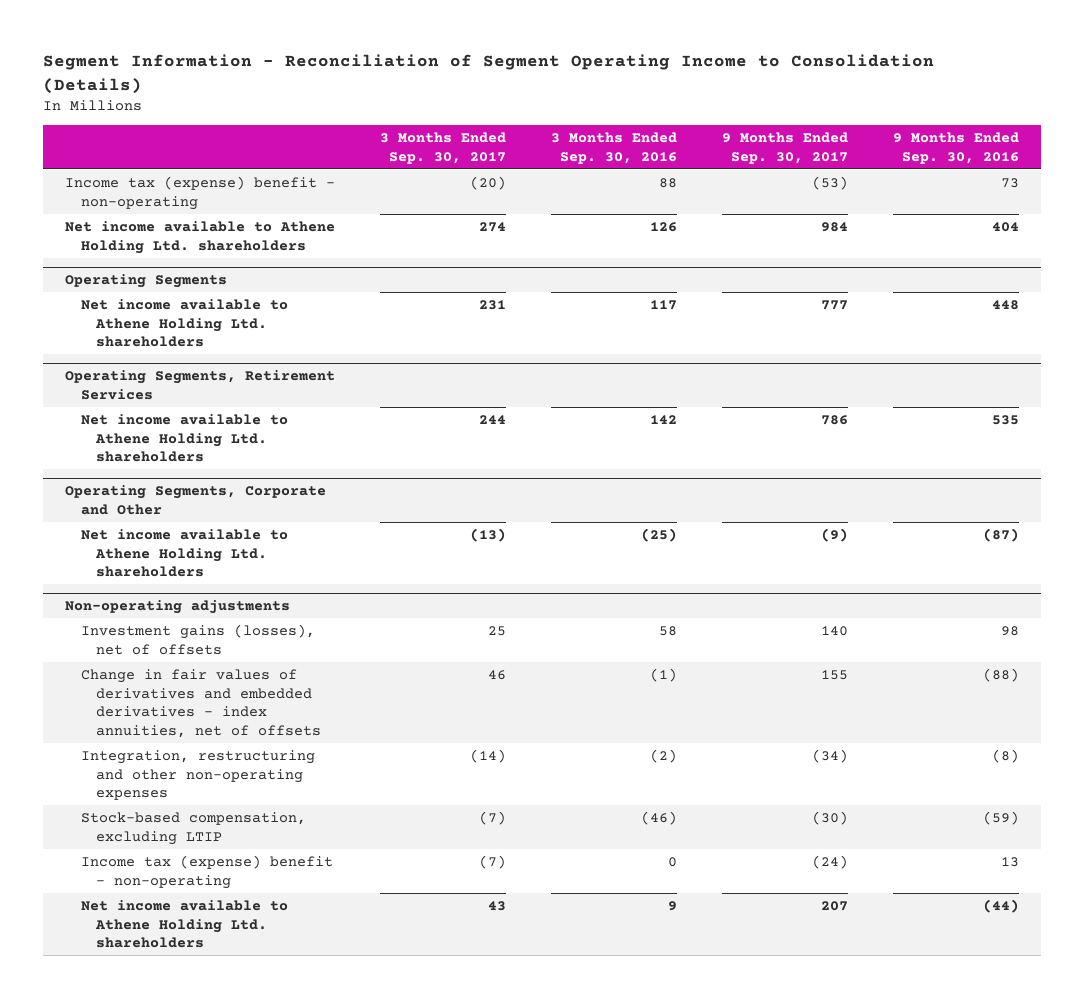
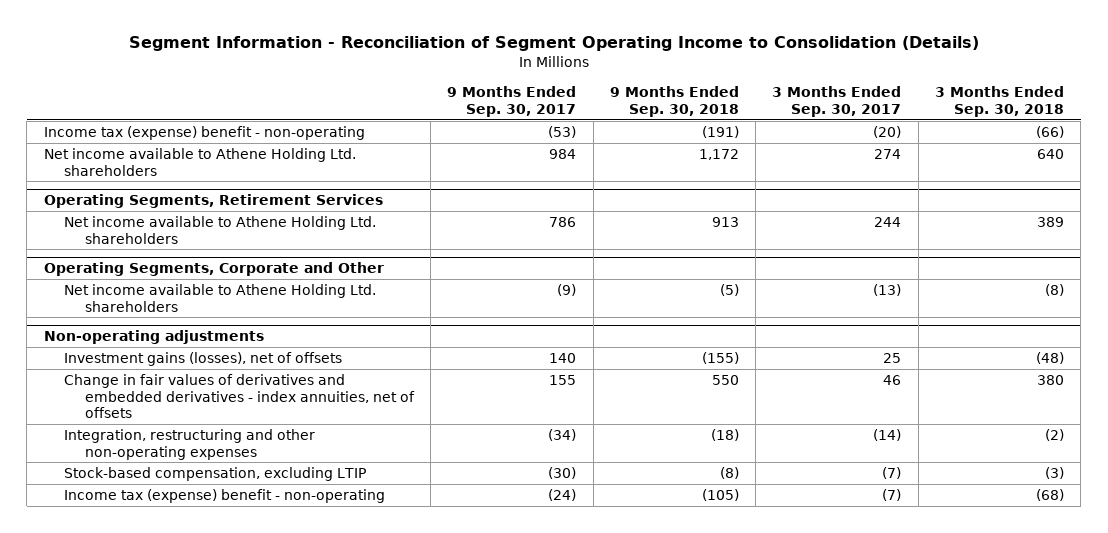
[551,132,678,164] 3 Months Ended Sep. 30, 2016 -> none
[893,132,1020,164] 9 Months Ended Sep. 30, 2016 -> none
none -> [609,86,739,117] 9 Months Ended Sep. 30, 2018
none -> [935,86,1065,117] 3 Months Ended Sep. 30, 2018
[65,274,228,289] Operating Segments -> none
[80,298,288,348] Net income available to Athene Holding Ltd. shareholders -> none
[80,899,288,949] Net income available to Athene Holding Ltd. shareholders -> none

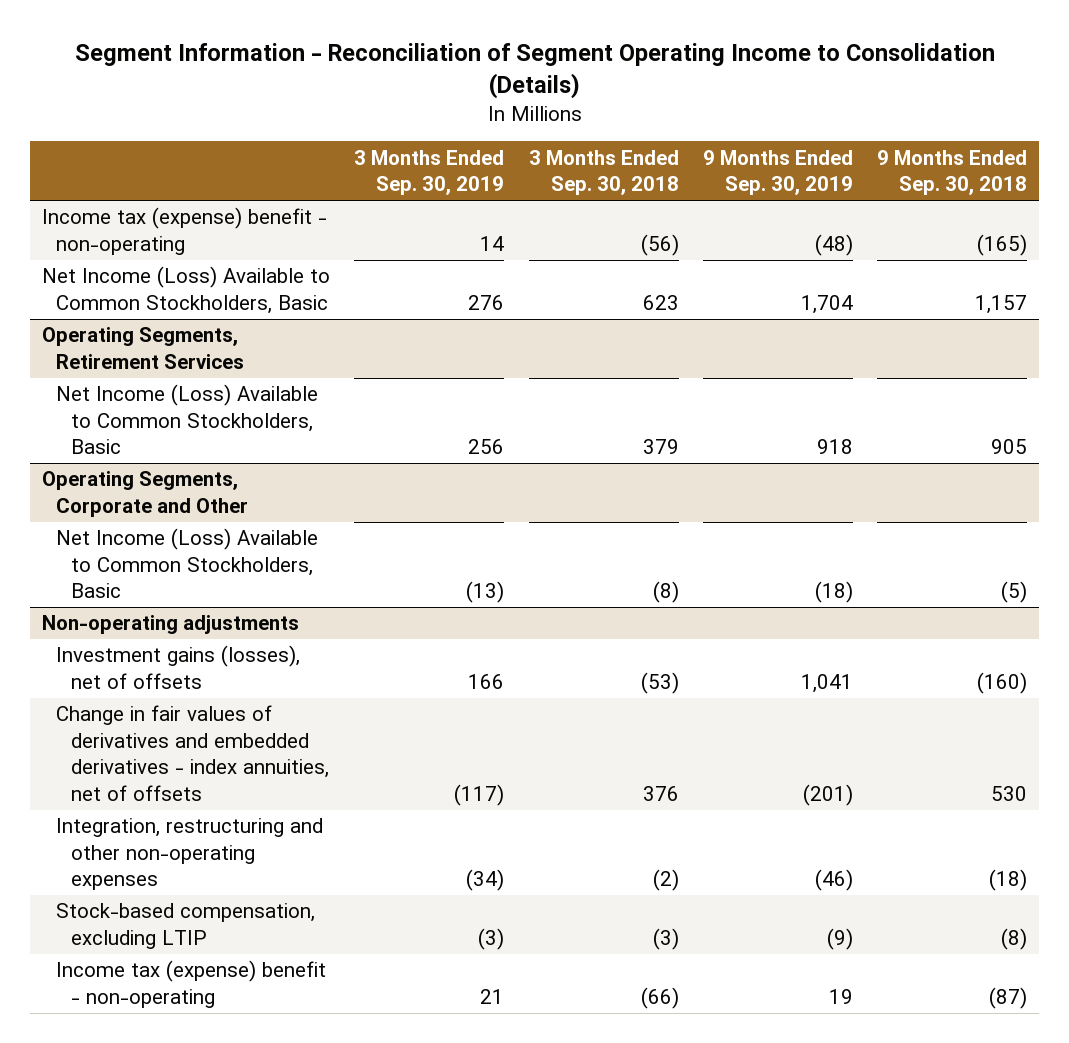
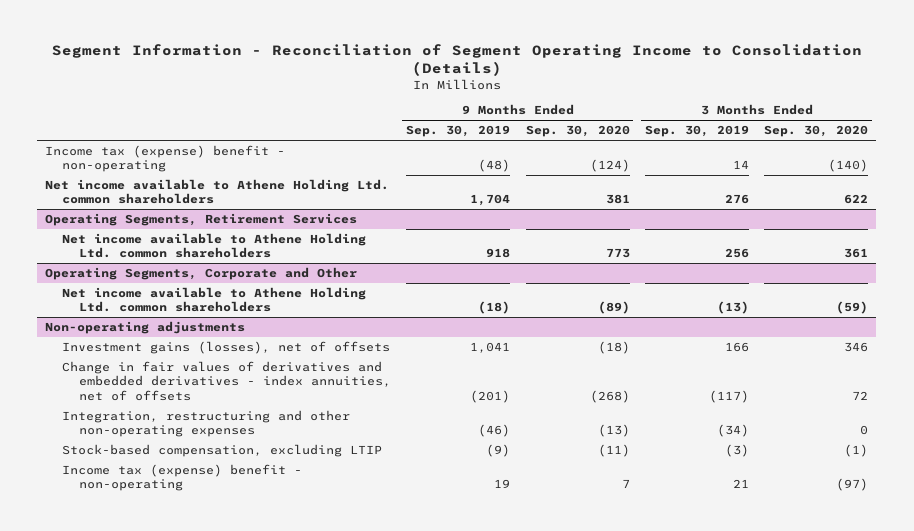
[528,149,679,196] 3 Months Ended Sep. 30, 2018 -> none
[877,149,1028,196] 9 Months Ended Sep. 30, 2018 -> none
none -> [525,125,630,138] Sep. 30, 2020
none -> [764,125,869,138] Sep. 30, 2020
[41,266,330,314] Net Income (Loss) Available to Common Stockholders, Basic -> [45,178,390,205] Net income available to Athene Holding Ltd. common shareholders
[56,384,319,455] Net Income (Loss) Available to Common Stockholders, Basic -> [61,232,366,259] Net income available to Athene Holding Ltd. common shareholders
[56,528,319,599] Net Income (Loss) Available to Common Stockholders, Basic -> [61,286,366,313] Net income available to Athene Holding Ltd. common shareholders

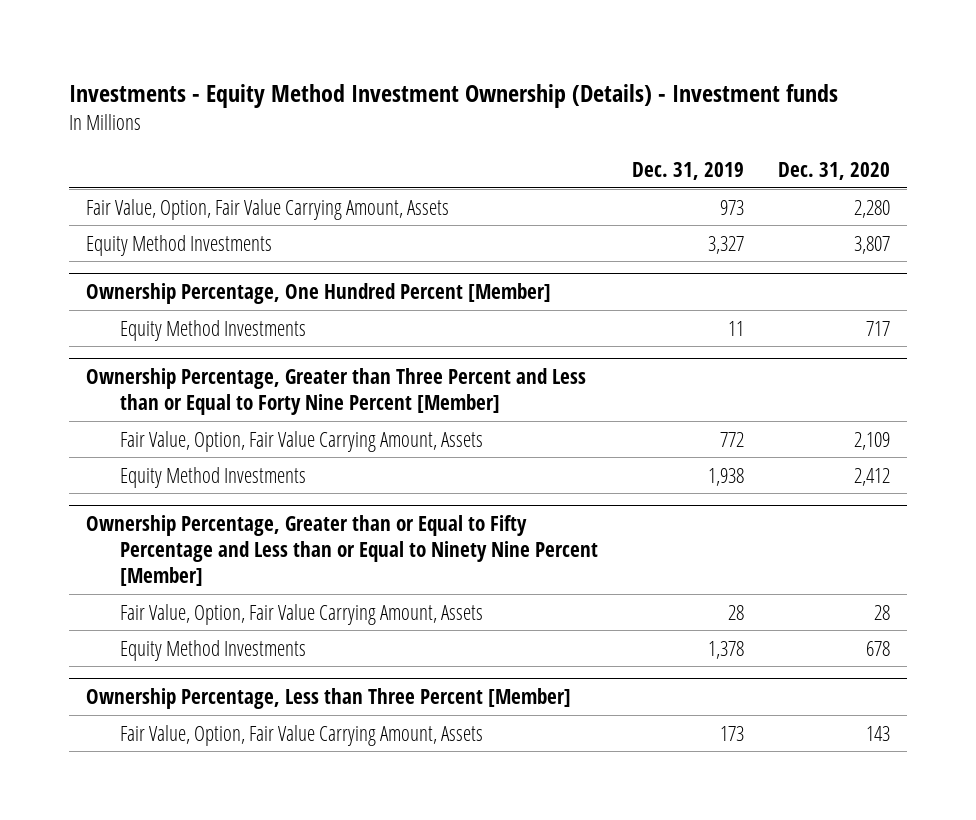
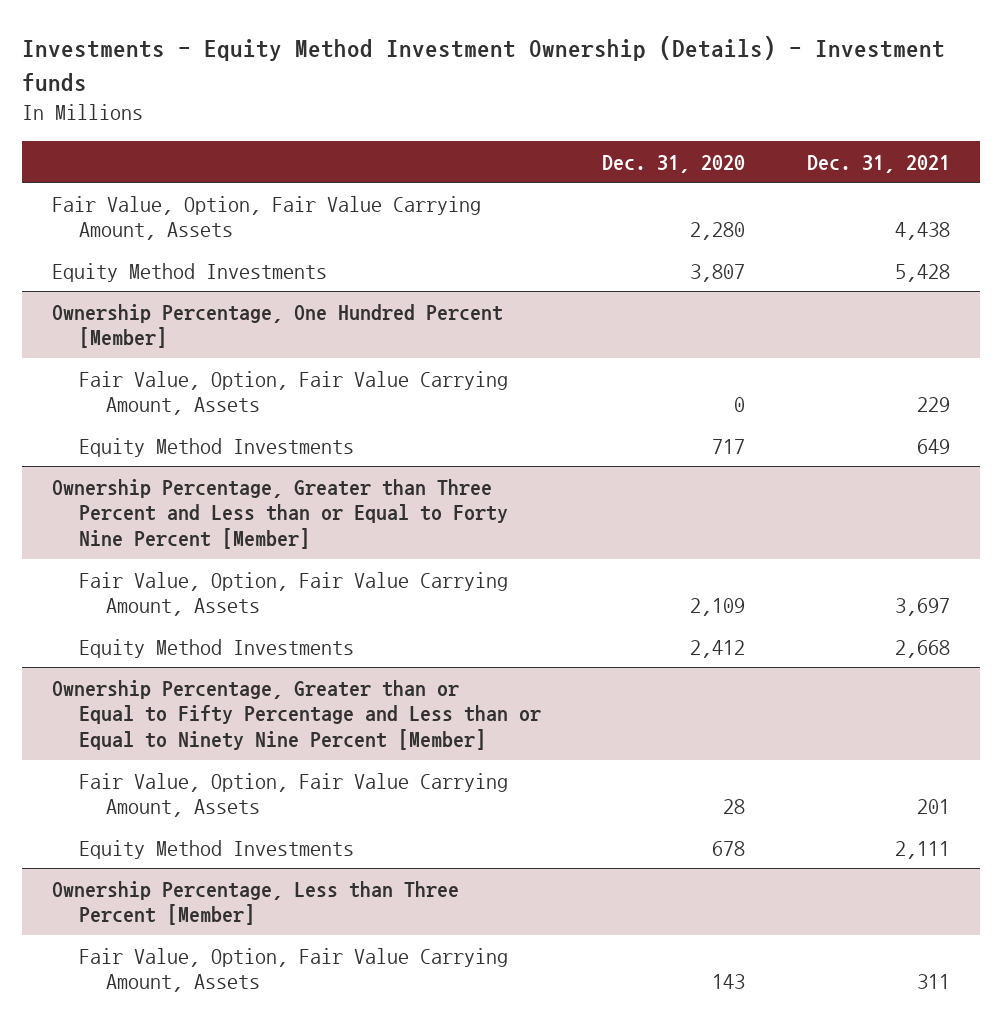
[631,161,744,180] Dec. 31, 2019 -> none
none -> [806,154,950,173] Dec. 31, 2021
none -> [78,370,508,416] Fair Value, Option, Fair Value Carrying Amount, Assets

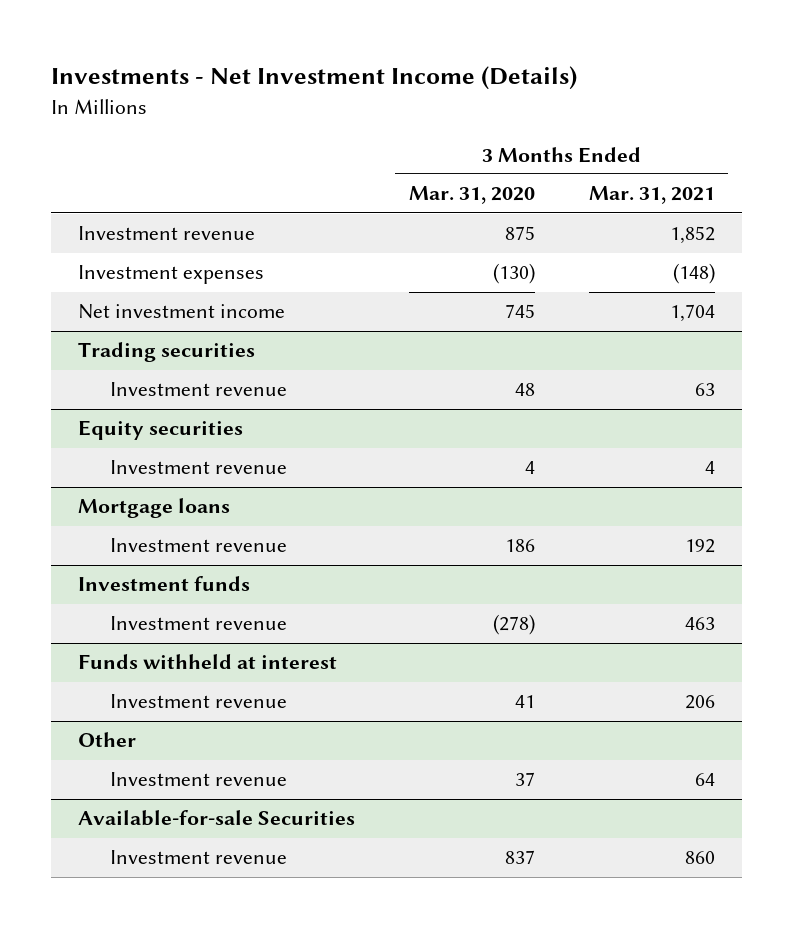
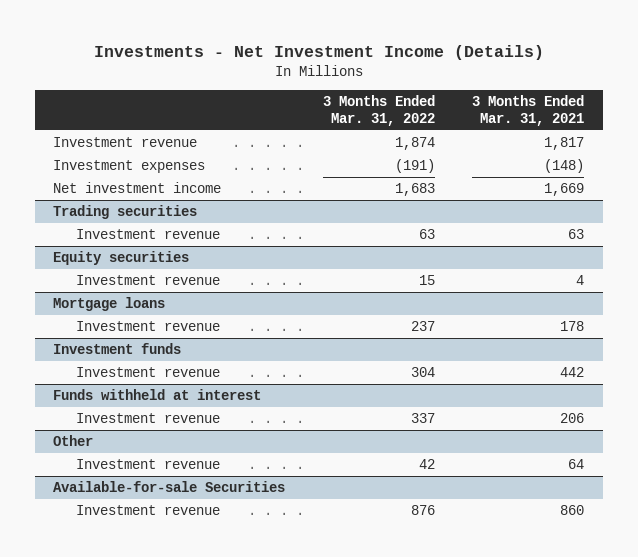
[408,186,535,205] Mar. 31, 2020 -> none
none -> [322,95,435,126] 3 Months Ended Mar. 31, 2022
[669,226,715,245] 1,852 -> [544,137,585,151] 1,817
[669,304,715,323] 1,704 -> [544,183,585,197] 1,669
[684,539,715,554] 192 -> [560,321,585,332] 178
[684,617,715,631] 463 -> [560,367,585,378] 442

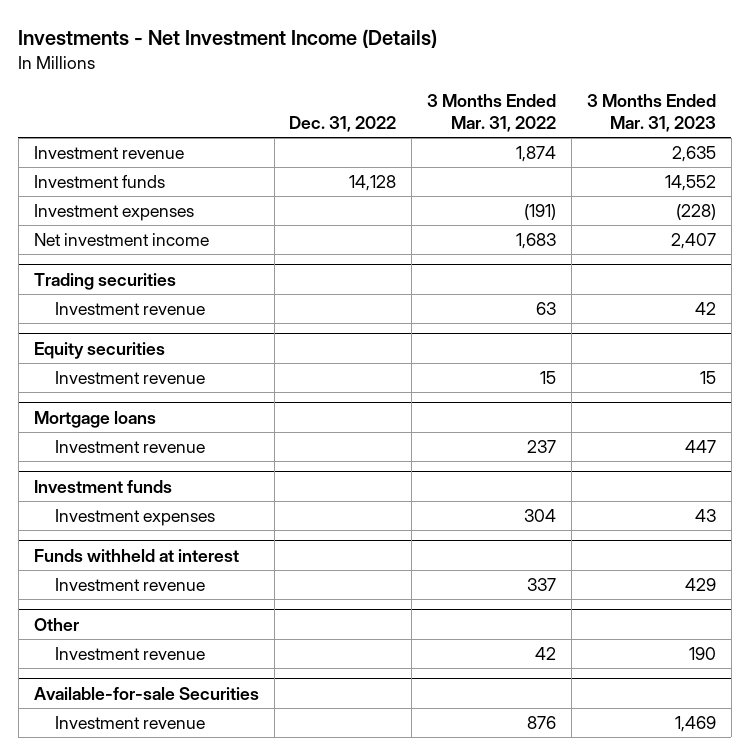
[472,95,585,126] 3 Months Ended Mar. 31, 2021 -> none
none -> [289,116,397,133] Dec. 31, 2022
none -> [586,94,716,133] 3 Months Ended Mar. 31, 2023
none -> [33,175,165,189] Investment funds
[76,367,221,378] Investment revenue -> none
none -> [55,509,216,527] Investment expenses

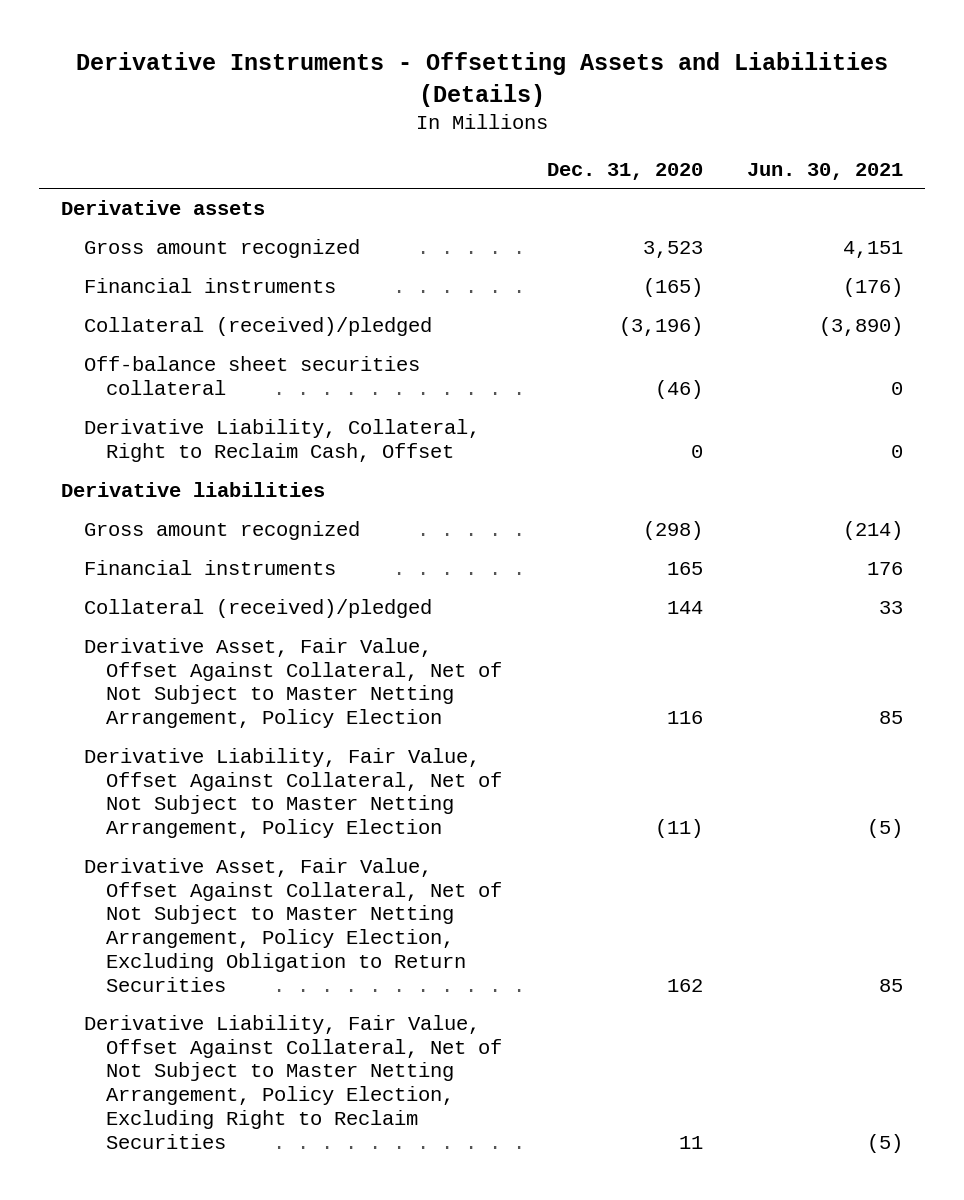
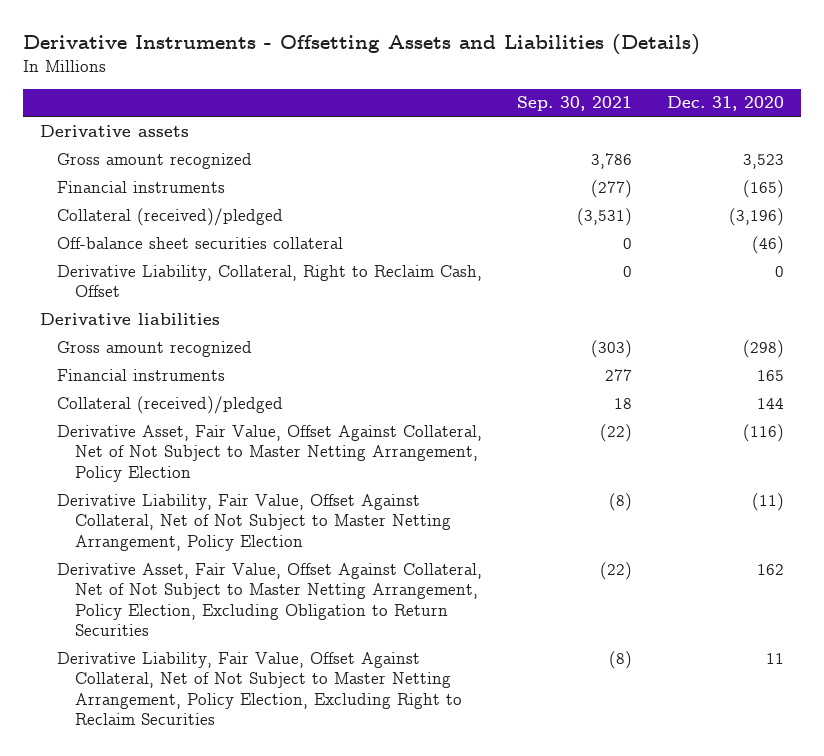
[747,162,904,180] Jun. 30, 2021 -> none
none -> [517,96,633,112] Sep. 30, 2021
[666,711,703,725] 116 -> [742,423,784,442] (116)

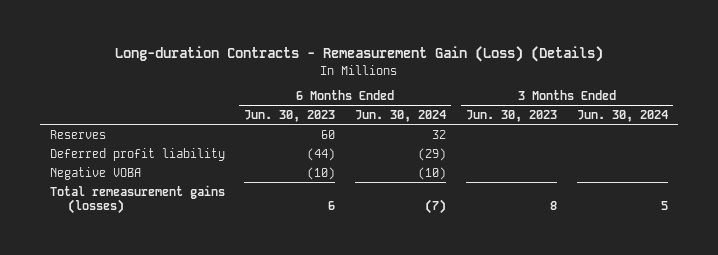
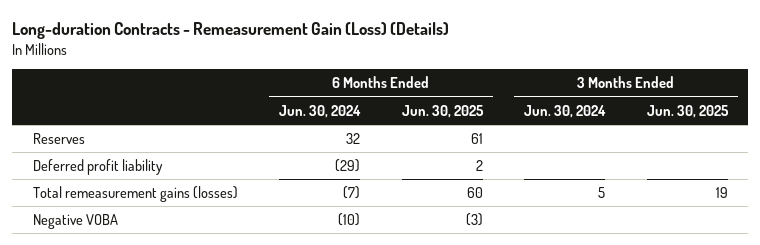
[244,109,336,122] Jun. 30, 2023 -> none
[466,109,558,122] Jun. 30, 2023 -> none
none -> [401,104,484,118] Jun. 30, 2025
none -> [646,104,729,118] Jun. 30, 2025
[49,166,141,180] Negative VOBA -> [32,214,118,230] Negative VOBA

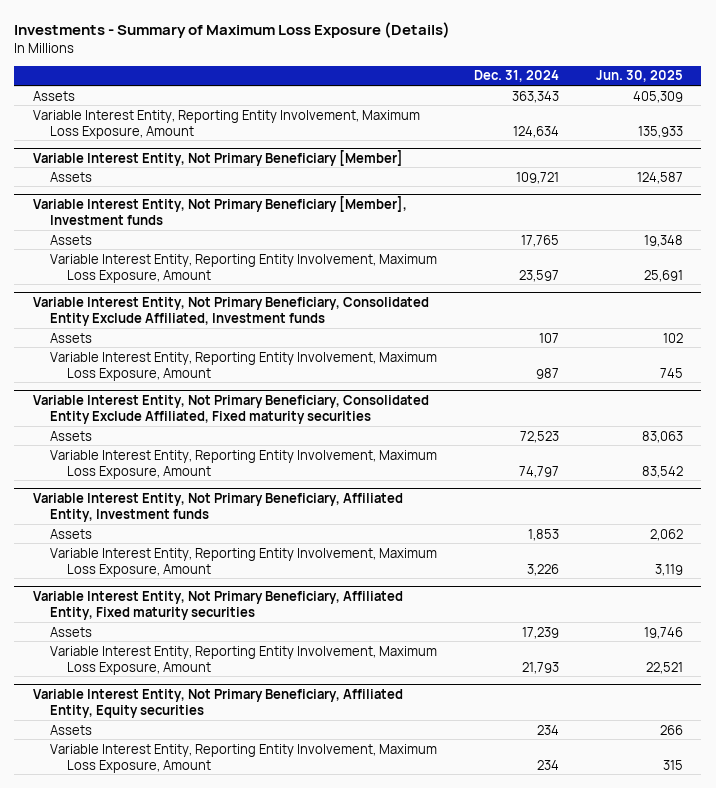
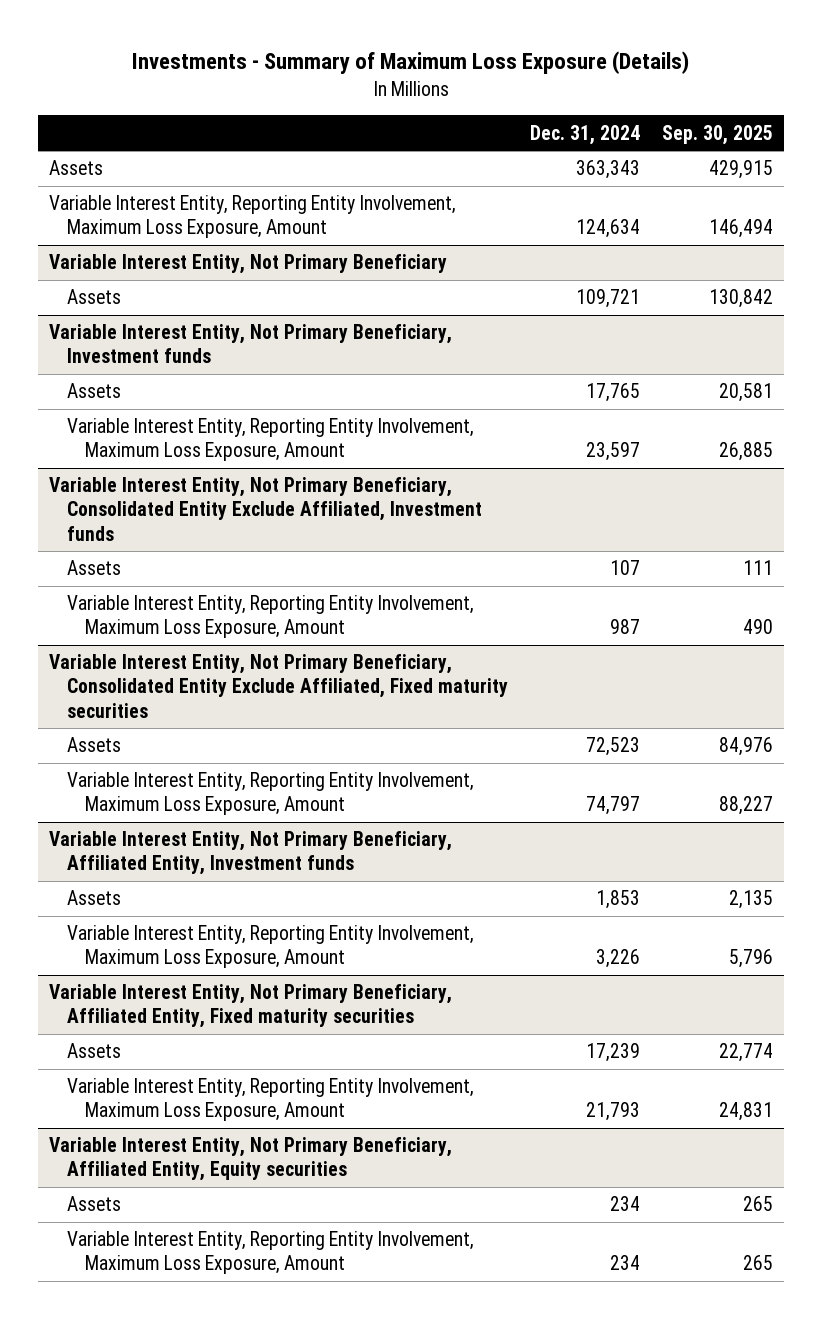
[595,70,683,83] Jun. 30, 2025 -> none
none -> [662,124,774,145] Sep. 30, 2025
[32,149,403,166] Variable Interest Entity, Not Primary Beneficiary [Member] -> [49,254,448,275] Variable Interest Entity, Not Primary Beneficiary
[32,195,407,225] Variable Interest Entity, Not Primary Beneficiary [Member], Investment funds -> [49,324,453,364] Variable Interest Entity, Not Primary Beneficiary, Investment funds

